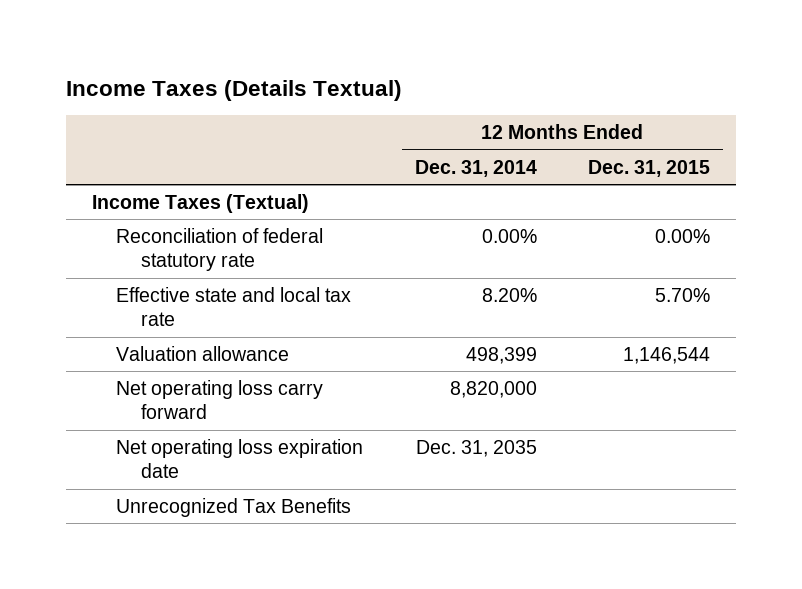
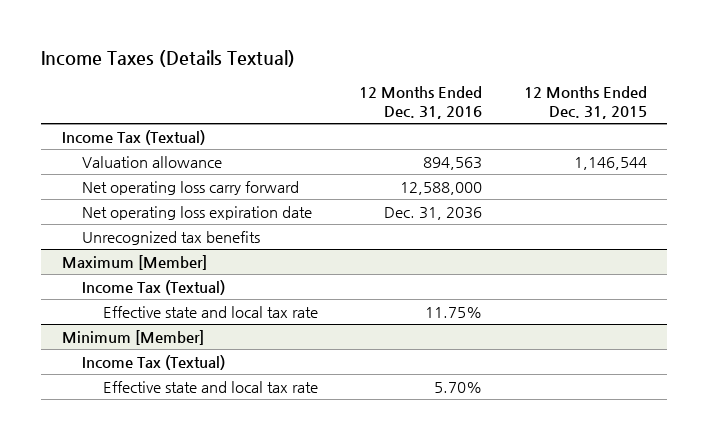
[414,159,537,177] Dec. 31, 2014 -> none
none -> [359,85,483,120] 12 Months Ended Dec. 31, 2016
[116,227,324,272] Reconciliation of federal statutory rate -> none
[116,286,352,327] Effective state and local tax rate -> none
[91,193,309,213] Income Taxes (Textual) -> [61,129,205,145] Income Tax (Textual)
[116,497,352,517] Unrecognized Tax Benefits -> [82,230,261,245] Unrecognized tax benefits
none -> [61,254,207,270] Maximum [Member]
none -> [82,279,226,295] Income Tax (Textual)
none -> [102,305,318,318] Effective state and local tax rate
none -> [61,329,204,345] Minimum [Member]
none -> [82,354,226,370] Income Tax (Textual)
none -> [102,380,318,393] Effective state and local tax rate

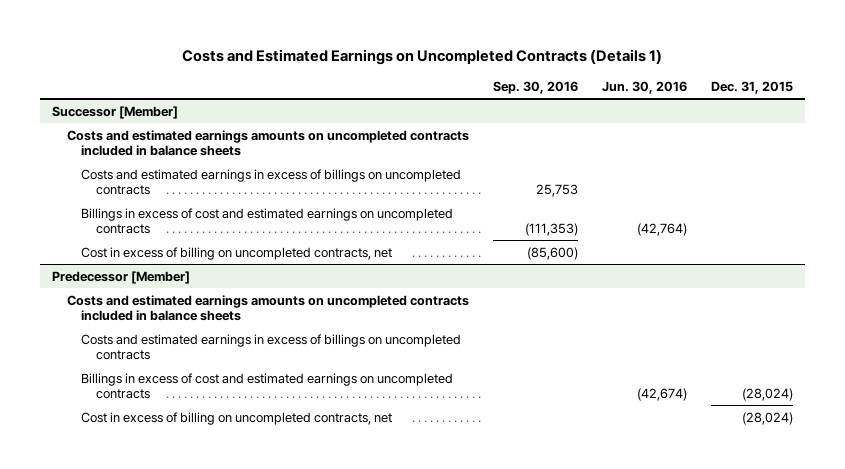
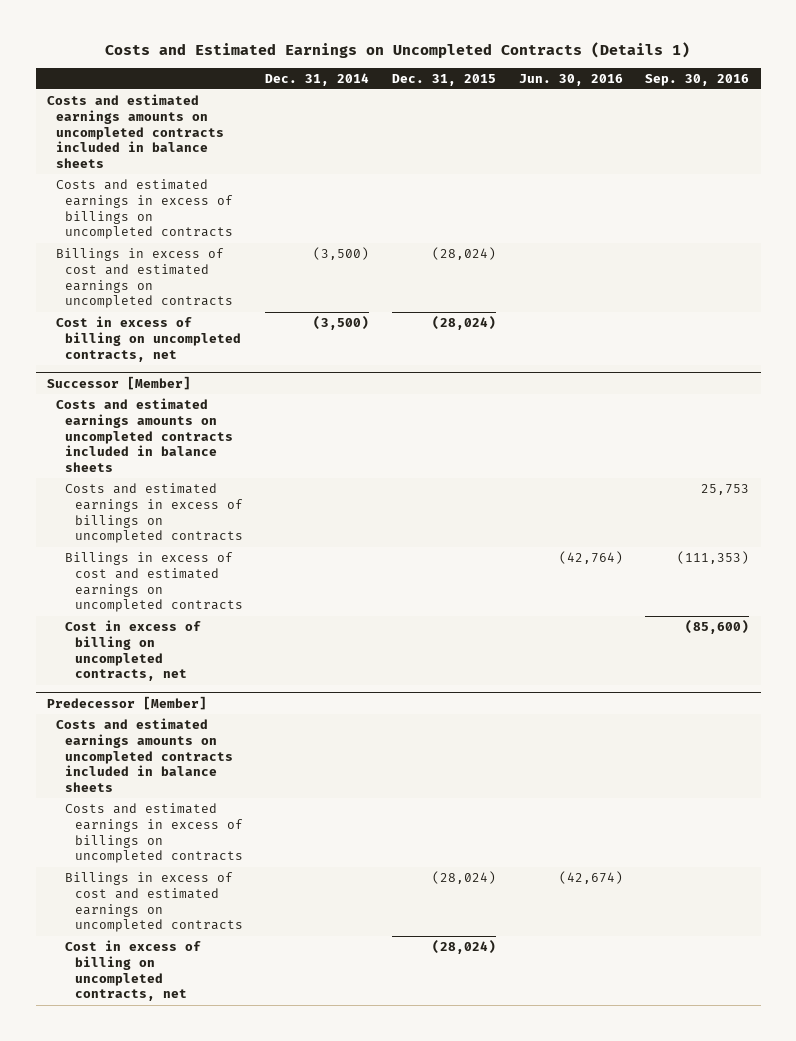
none -> [265,72,370,86] Dec. 31, 2014
none -> [47,94,225,169] Costs and estimated earnings amounts on uncompleted contracts included in balance sheets
none -> [56,179,234,240] Costs and estimated earnings in excess of billings on uncompleted contracts
none -> [56,248,234,309] Billings in excess of cost and estimated earnings on uncompleted contracts
none -> [56,316,242,362] Cost in excess of billing on uncompleted contracts, net

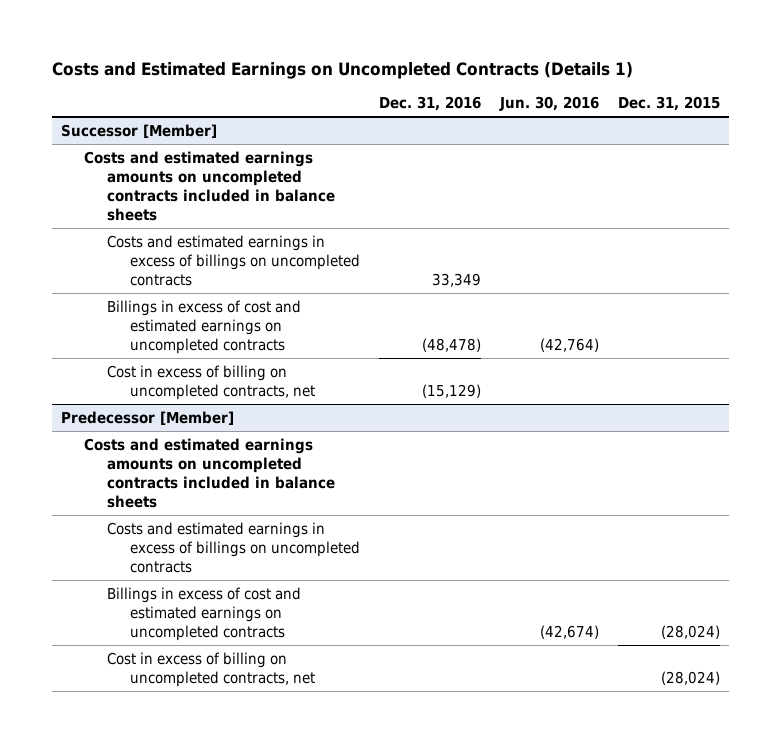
[265,72,370,86] Dec. 31, 2014 -> none
[645,73,750,86] Sep. 30, 2016 -> none
none -> [379,96,482,112] Dec. 31, 2016
[47,94,225,169] Costs and estimated earnings amounts on uncompleted contracts included in balance sheets -> none
[56,179,234,240] Costs and estimated earnings in excess of billings on uncompleted contracts -> none
[56,248,234,309] Billings in excess of cost and estimated earnings on uncompleted contracts -> none
[56,316,242,362] Cost in excess of billing on uncompleted contracts, net -> none

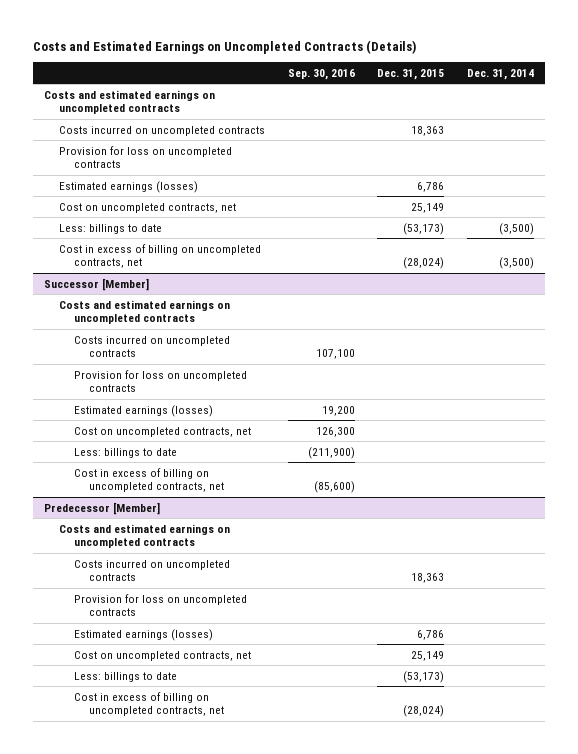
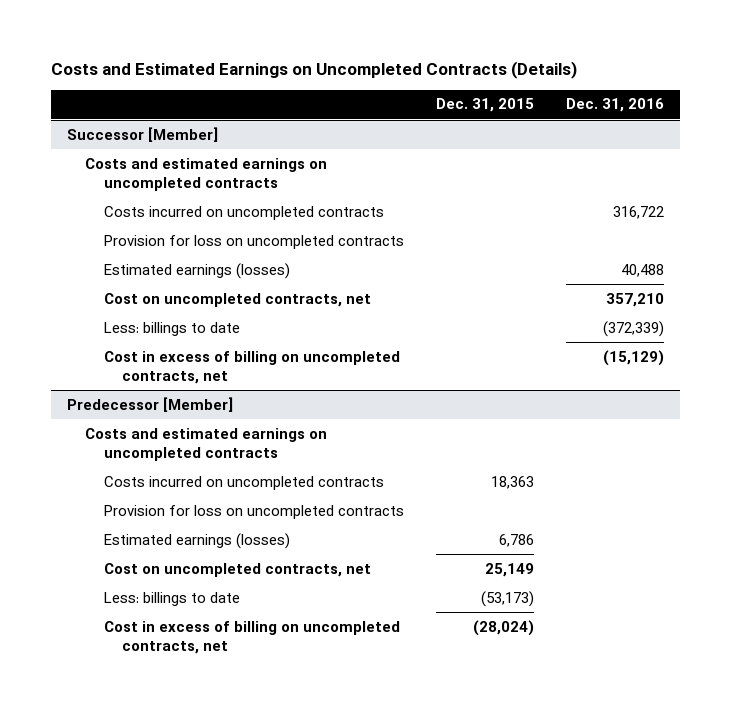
[287,68,355,80] Sep. 30, 2016 -> none
[467,68,535,80] Dec. 31, 2014 -> none
none -> [565,98,664,113] Dec. 31, 2016
[44,89,216,115] Costs and estimated earnings on uncompleted contracts -> none
[59,125,266,136] Costs incurred on uncompleted contracts -> none
[59,145,233,169] Provision for loss on uncompleted contracts -> none
[59,180,199,193] Estimated earnings (losses) -> none
[59,202,237,213] Cost on uncompleted contracts, net -> none
[59,223,163,234] Less: billings to date -> none
[59,243,262,269] Cost in excess of billing on uncompleted contracts, net -> none

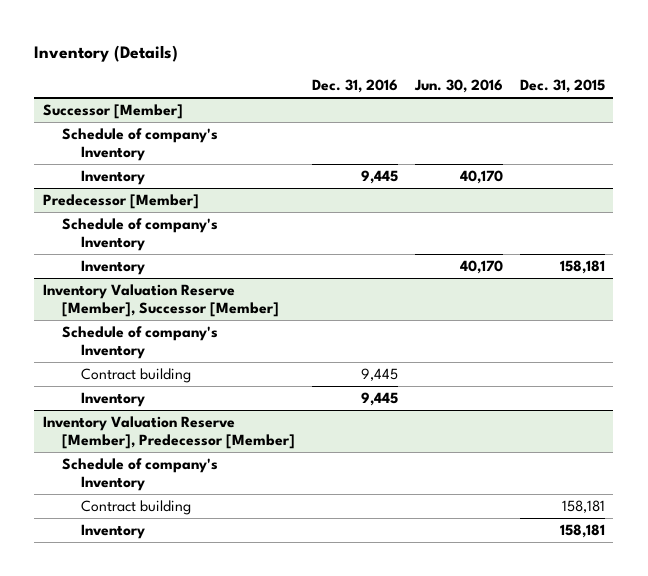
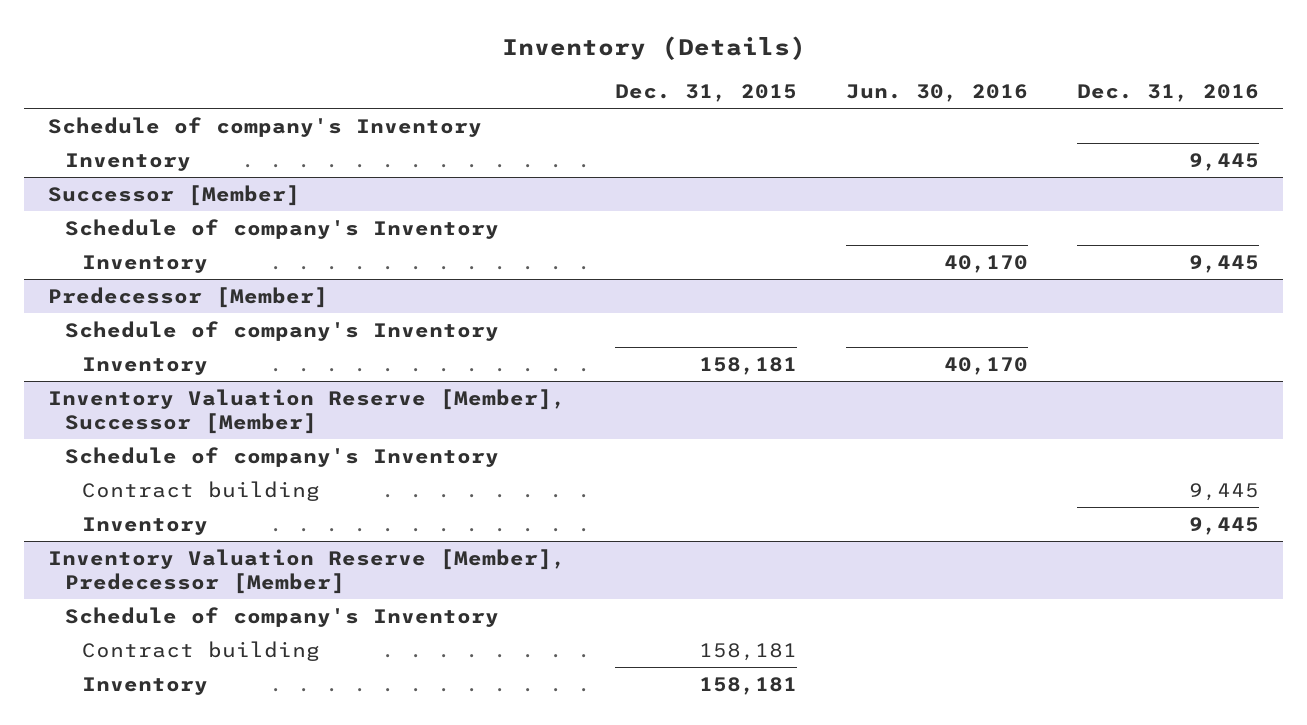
none -> [48,116,483,137] Schedule of company's Inventory
none -> [65,152,192,171] Inventory

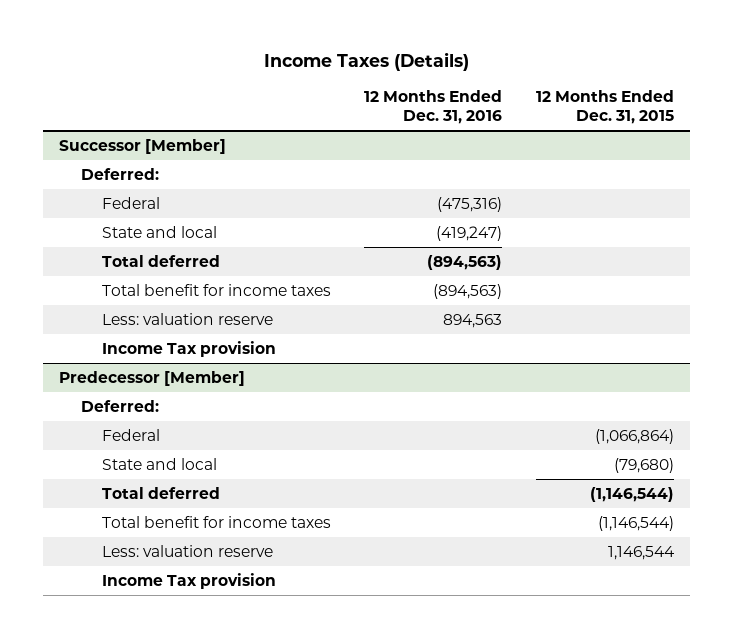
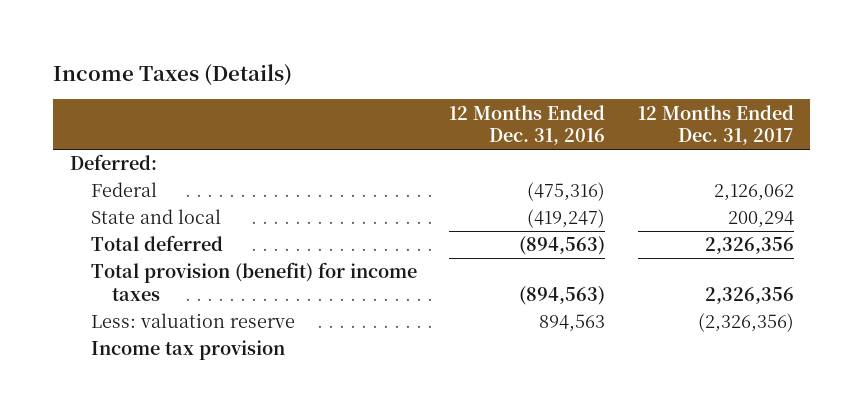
[535,90,674,124] 12 Months Ended Dec. 31, 2015 -> none
none -> [637,104,794,145] 12 Months Ended Dec. 31, 2017
[59,139,227,155] Successor [Member] -> none
[102,284,332,297] Total benefit for income taxes -> [90,262,417,301] Total provision (benefit) for income taxes
[59,371,246,387] Predecessor [Member] -> none
[80,400,159,413] Deferred: -> none
[102,429,161,442] Federal -> none
[102,458,218,471] State and local -> none
[102,487,221,500] Total deferred -> none
[102,516,332,529] Total benefit for income taxes -> none
[102,545,274,558] Less: valuation reserve -> none
[102,573,277,590] Income Tax provision -> none
[102,341,277,358] Income Tax provision -> [90,340,285,361] Income tax provision

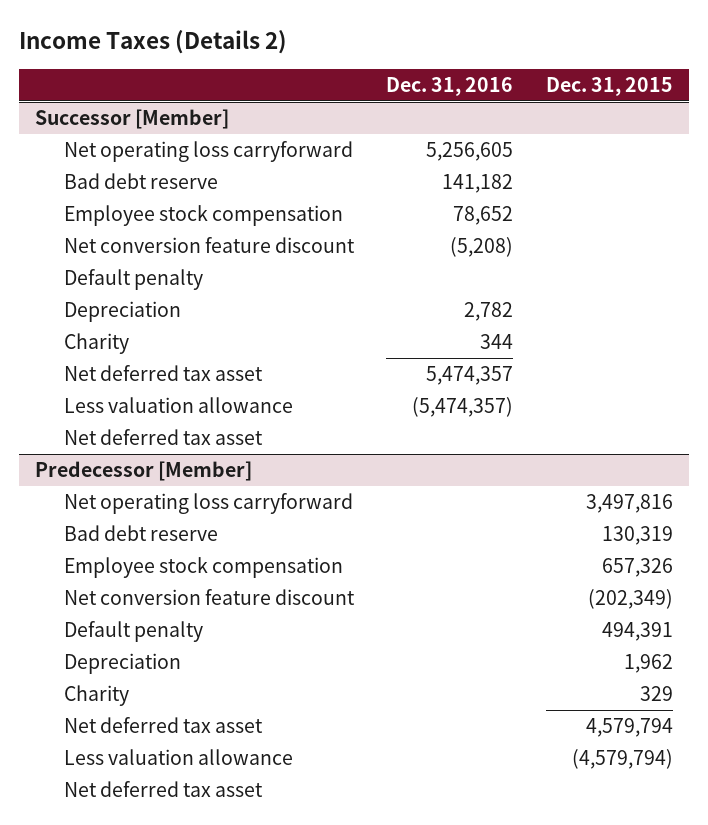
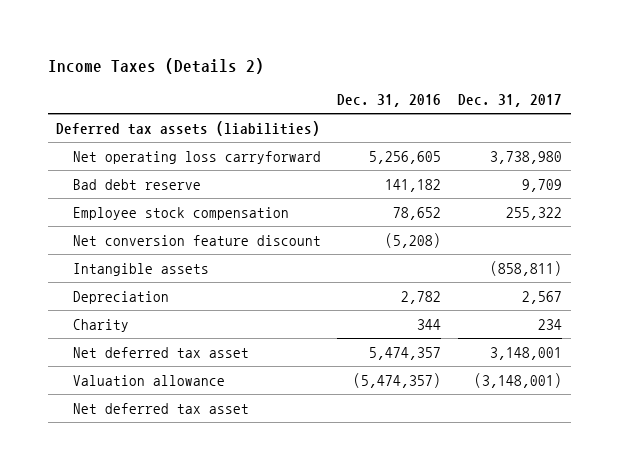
[545,76,673,96] Dec. 31, 2015 -> none
none -> [458,93,563,107] Dec. 31, 2017
[34,109,229,130] Successor [Member] -> none
none -> [56,120,321,136] Deferred tax assets (liabilities)
[63,269,203,291] Default penalty -> none
none -> [72,262,209,276] Intangible assets
[63,397,293,414] Less valuation allowance -> [72,374,225,386] Valuation allowance
[34,461,252,482] Predecessor [Member] -> none
[63,493,353,515] Net operating loss carryforward -> none
[63,525,218,542] Bad debt reserve -> none
[63,557,343,579] Employee stock compensation -> none
[63,589,355,606] Net conversion feature discount -> none
[63,621,203,643] Default penalty -> none
[63,653,181,675] Depreciation -> none
[63,685,129,707] Charity -> none
[63,717,263,734] Net deferred tax asset -> none
[63,749,293,766] Less valuation allowance -> none
[63,781,263,798] Net deferred tax asset -> none

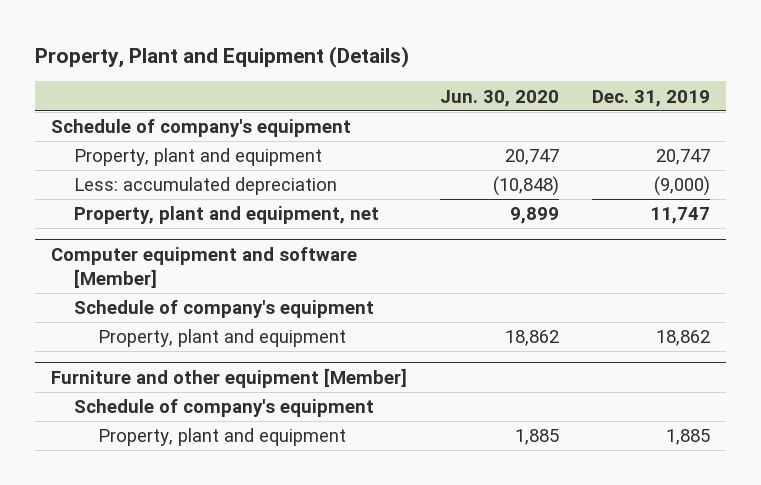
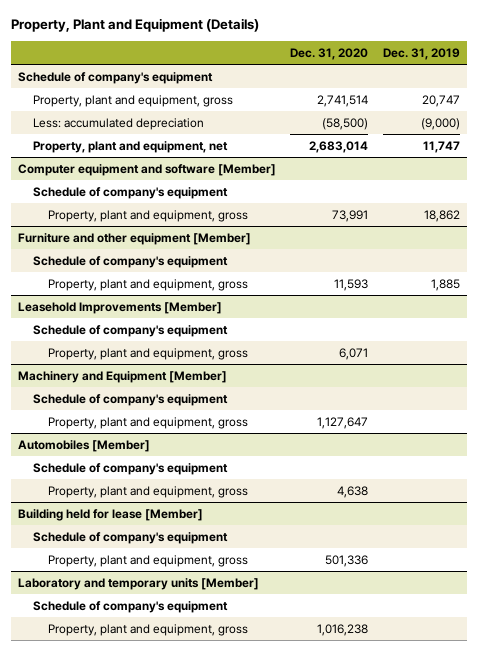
[439,89,559,107] Jun. 30, 2020 -> none
none -> [290,47,369,60] Dec. 31, 2020
[74,148,323,167] Property, plant and equipment -> [33,94,234,107] Property, plant and equipment, gross
[97,329,346,348] Property, plant and equipment -> [47,209,248,222] Property, plant and equipment, gross
[97,428,346,447] Property, plant and equipment -> [47,278,248,291] Property, plant and equipment, gross
none -> [18,301,223,314] Leasehold Improvements [Member]
none -> [33,324,229,337] Schedule of company's equipment
none -> [47,347,248,360] Property, plant and equipment, gross
none -> [18,370,228,383] Machinery and Equipment [Member]
none -> [33,393,229,406] Schedule of company's equipment
none -> [47,416,248,429] Property, plant and equipment, gross
none -> [18,439,151,452] Automobiles [Member]
none -> [33,462,229,475] Schedule of company's equipment
none -> [47,485,248,498] Property, plant and equipment, gross
none -> [18,508,204,521] Building held for lease [Member]
none -> [33,531,229,544] Schedule of company's equipment
none -> [47,554,248,567] Property, plant and equipment, gross
none -> [18,577,260,590] Laboratory and temporary units [Member]
none -> [33,600,229,613] Schedule of company's equipment
none -> [47,623,248,636] Property, plant and equipment, gross

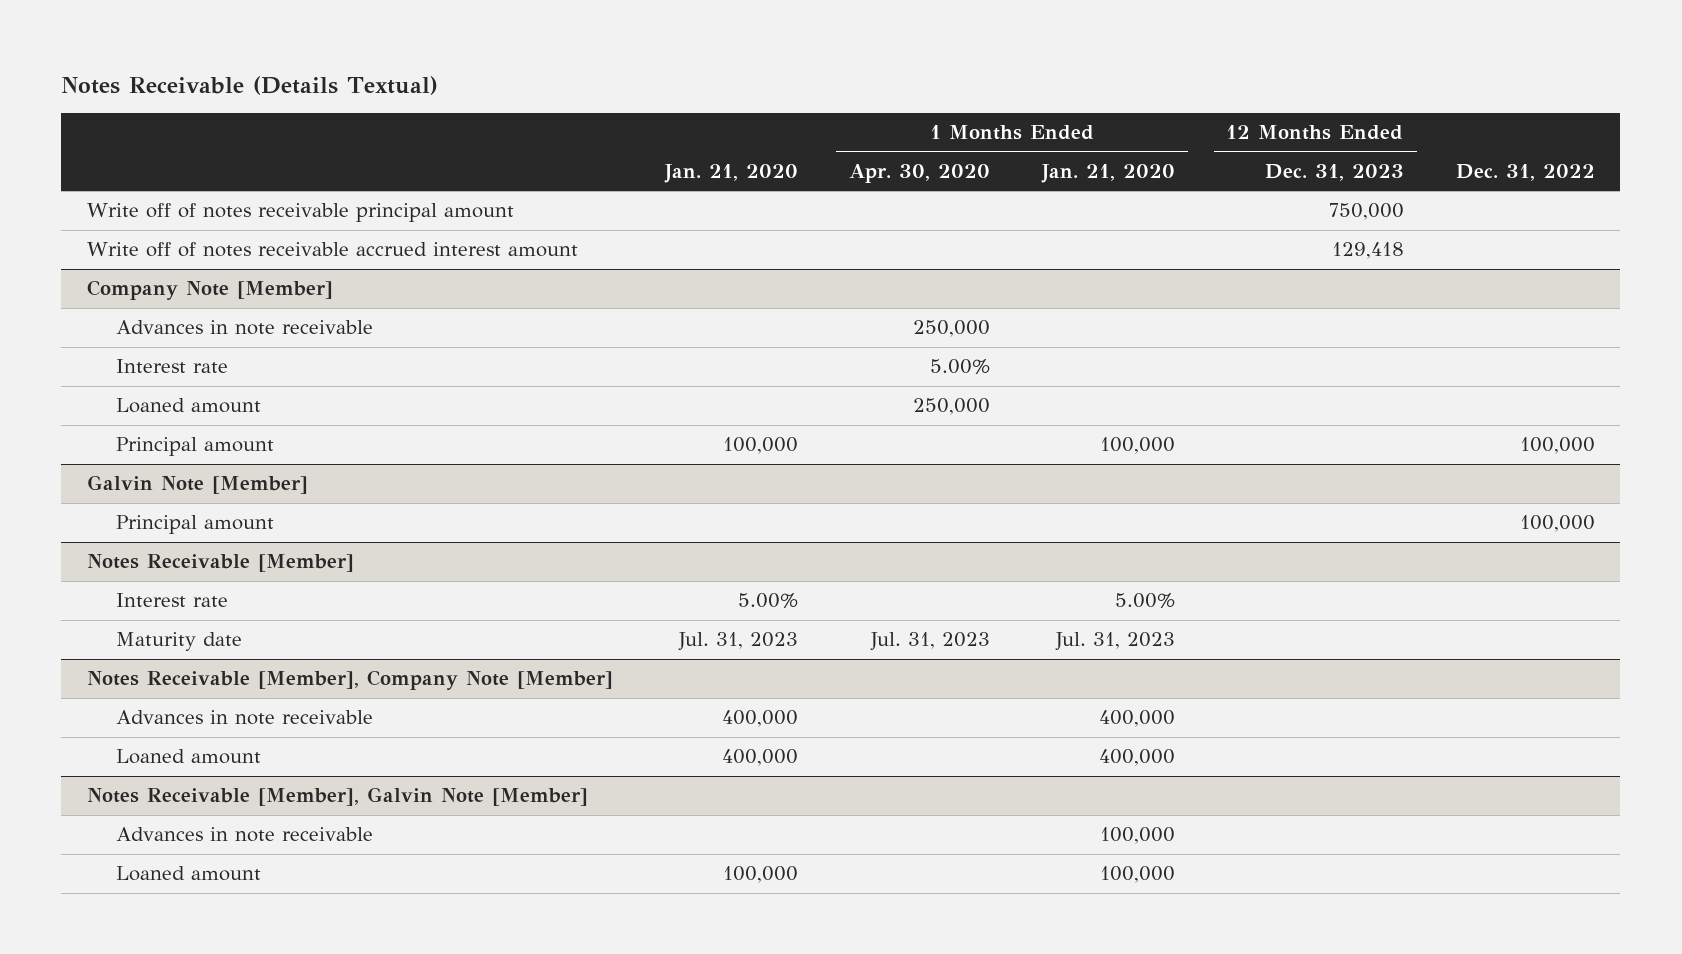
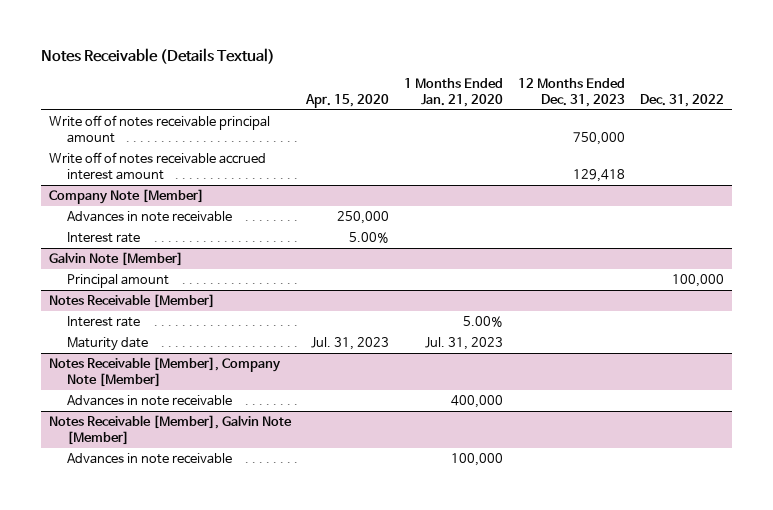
[663,163,798,183] Jan. 21, 2020 -> none
[849,163,991,183] Apr. 30, 2020 -> none
none -> [304,93,389,108] Apr. 15, 2020
[116,398,262,414] Loaned amount -> none
[116,437,275,457] Principal amount -> none
[116,749,262,765] Loaned amount -> none
[116,866,262,882] Loaned amount -> none

